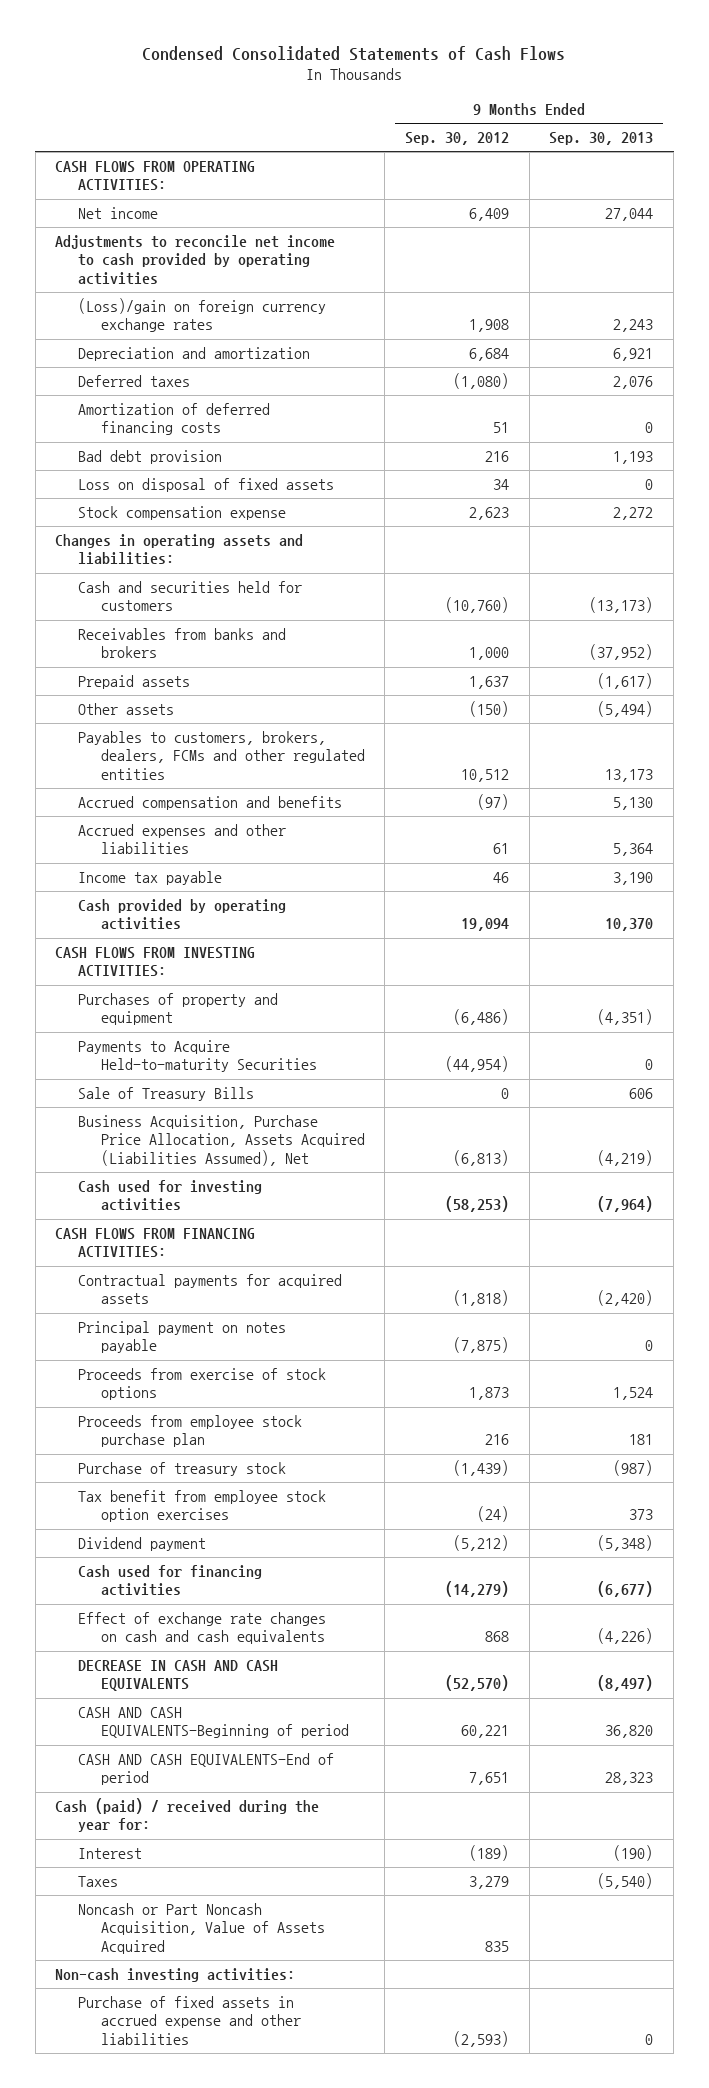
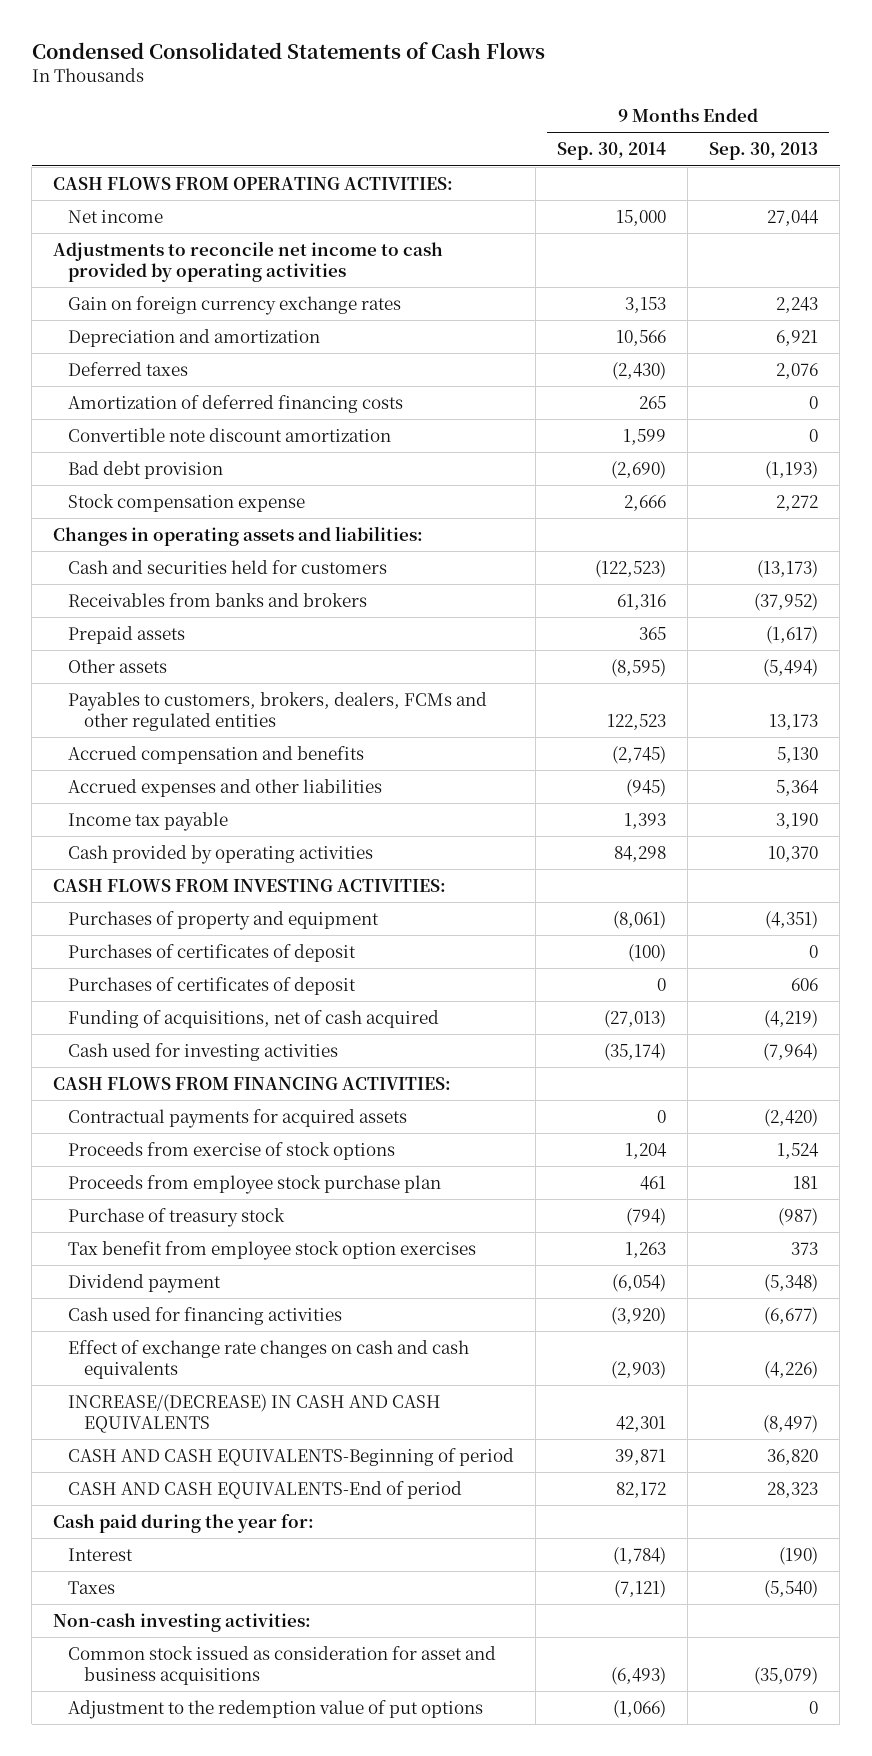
[405,132,510,146] Sep. 30, 2012 -> none
none -> [557,142,667,161] Sep. 30, 2014
[77,298,326,333] (Loss)/gain on foreign currency exchange rates -> [68,295,402,315] Gain on foreign currency exchange rates
[77,478,334,493] Loss on disposal of fixed assets -> none
none -> [68,427,392,442] Convertible note discount amortization
[613,451,654,465] 1,193 -> [765,460,819,479] (1,193)
[77,1040,317,1073] Payments to Acquire Held-to-maturity Securities -> none
none -> [68,943,357,962] Purchases of certificates of deposit
[77,1087,254,1102] Sale of Treasury Bills -> [68,976,357,995] Purchases of certificates of deposit
[77,1115,365,1166] Business Acquisition, Purchase Price Allocation, Assets Acquired (Liabilities Assumed), Net -> [68,1009,440,1028] Funding of acquisitions, net of cash acquired
[77,1321,286,1354] Principal payment on notes payable -> none
[77,1660,278,1692] DECREASE IN CASH AND CASH EQUIVALENTS -> [68,1393,442,1433] INCREASE/(DECREASE) IN CASH AND CASH EQUIVALENTS
[55,1798,320,1833] Cash (paid) / received during the year for: -> [53,1513,315,1533] Cash paid during the year for:
[77,1903,325,1954] Noncash or Part Noncash Acquisition, Value of Assets Acquired -> none
[77,1996,301,2045] Purchase of fixed assets in accrued expense and other liabilities -> none
none -> [68,1645,497,1685] Common stock issued as consideration for asset and business acquisitions
none -> [68,1699,484,1719] Adjustment to the redemption value of put options

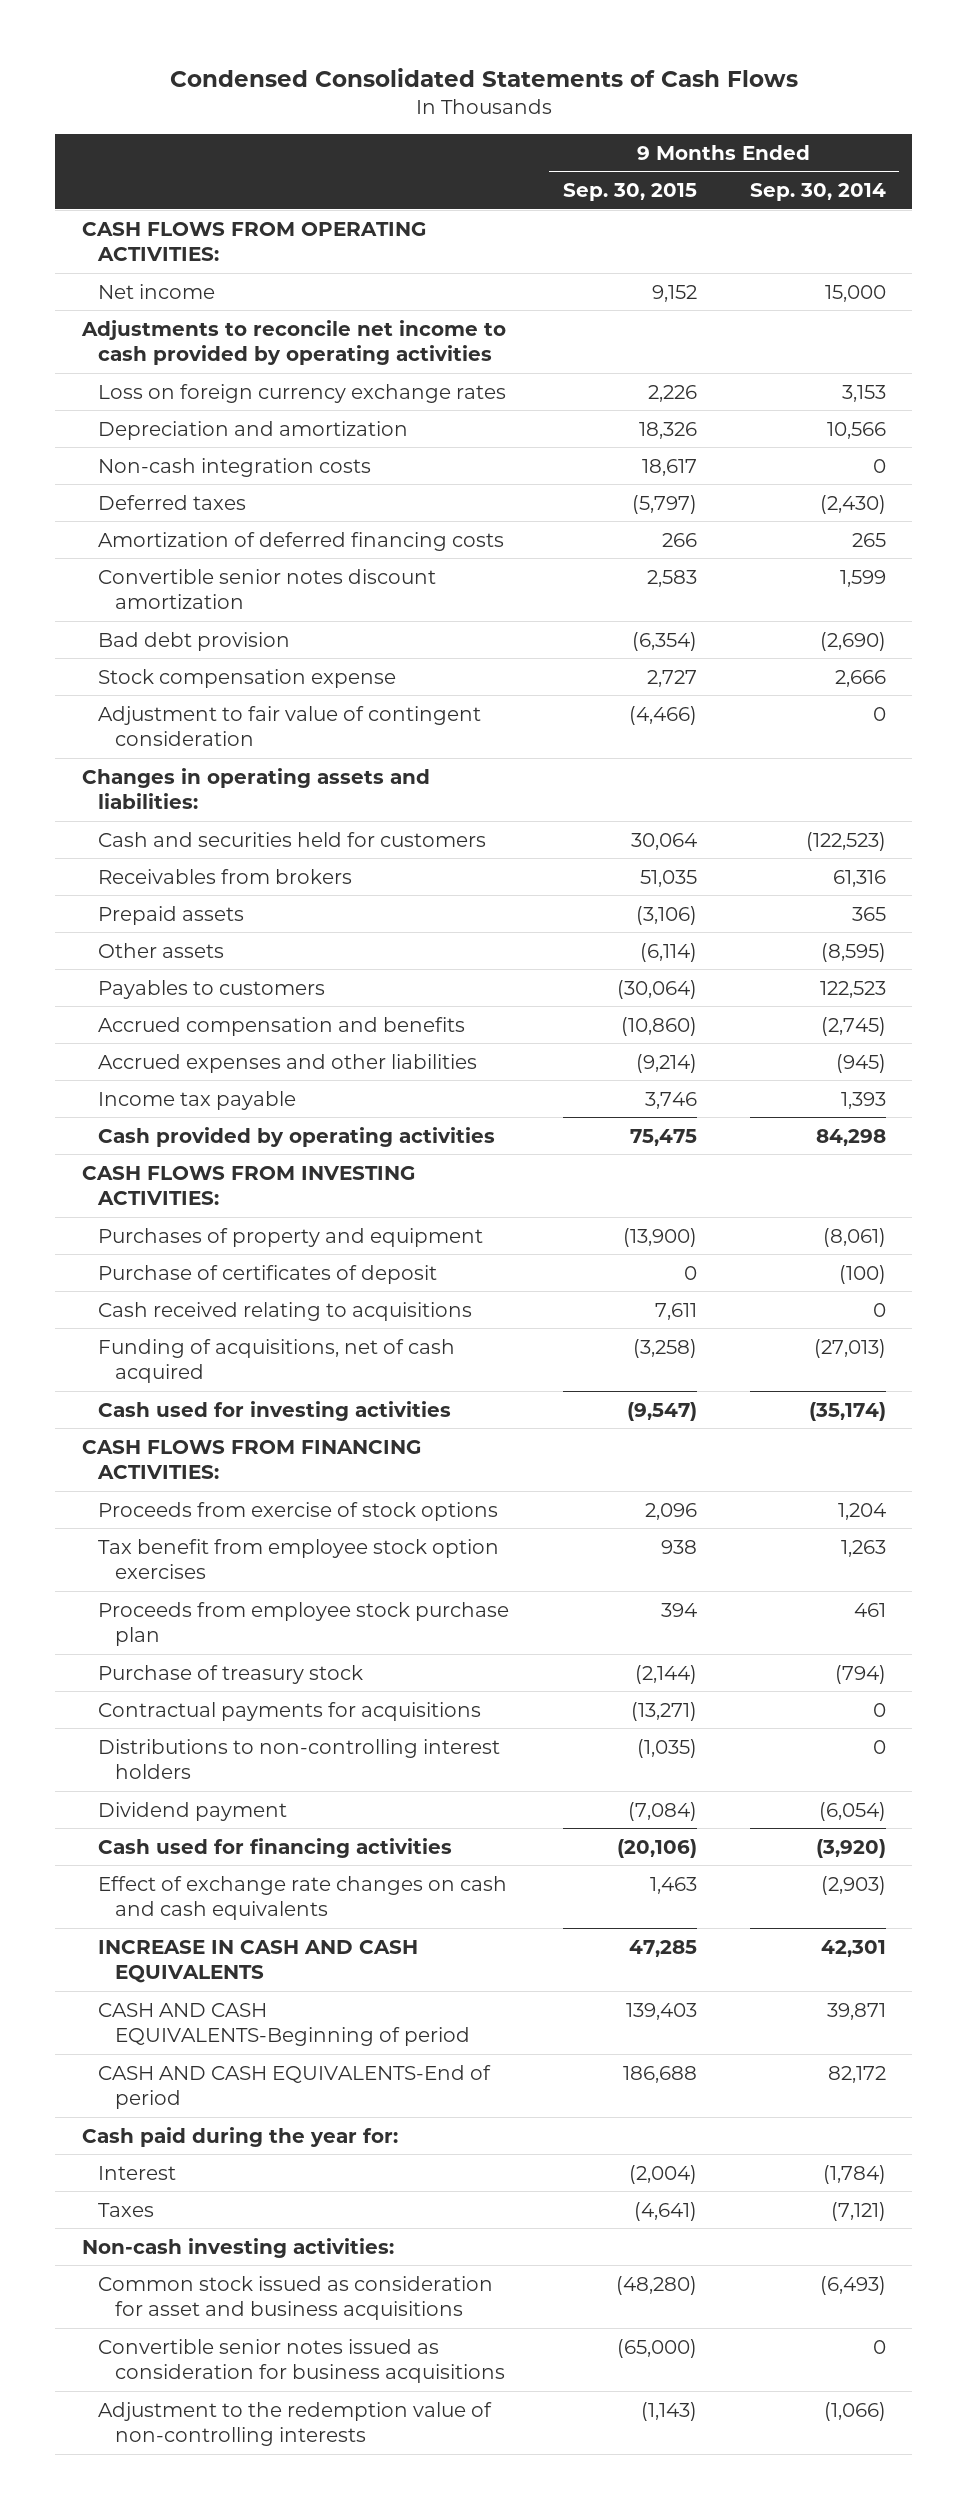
[709,142,819,161] Sep. 30, 2013 -> none
none -> [562,183,697,202] Sep. 30, 2015
[68,295,402,315] Gain on foreign currency exchange rates -> [98,383,507,403] Loss on foreign currency exchange rates
none -> [98,457,372,477] Non-cash integration costs
[68,427,392,442] Convertible note discount amortization -> [98,568,437,610] Convertible senior notes discount amortization
none -> [98,705,482,747] Adjustment to fair value of contingent consideration
[68,592,368,607] Receivables from banks and brokers -> [98,868,353,884] Receivables from brokers
[68,691,488,731] Payables to customers, brokers, dealers, FCMs and other regulated entities -> [98,979,326,999] Payables to customers
[68,976,357,995] Purchases of certificates of deposit -> none
[68,943,357,962] Purchases of certificates of deposit -> [98,1264,438,1284] Purchase of certificates of deposit
none -> [98,1301,473,1321] Cash received relating to acquisitions
[68,1108,408,1128] Contractual payments for acquired assets -> none
[68,1240,477,1260] Tax benefit from employee stock option exercises -> [98,1538,500,1580] Tax benefit from employee stock option exercises
none -> [98,1701,482,1721] Contractual payments for acquisitions
none -> [98,1738,501,1780] Distributions to non-controlling interest holders
[68,1393,442,1433] INCREASE/(DECREASE) IN CASH AND CASH EQUIVALENTS -> [98,1939,419,1984] INCREASE IN CASH AND CASH EQUIVALENTS
none -> [98,2338,505,2384] Convertible senior notes issued as consideration for business acquisitions
[68,1699,484,1719] Adjustment to the redemption value of put options -> [98,2401,493,2447] Adjustment to the redemption value of non-controlling interests

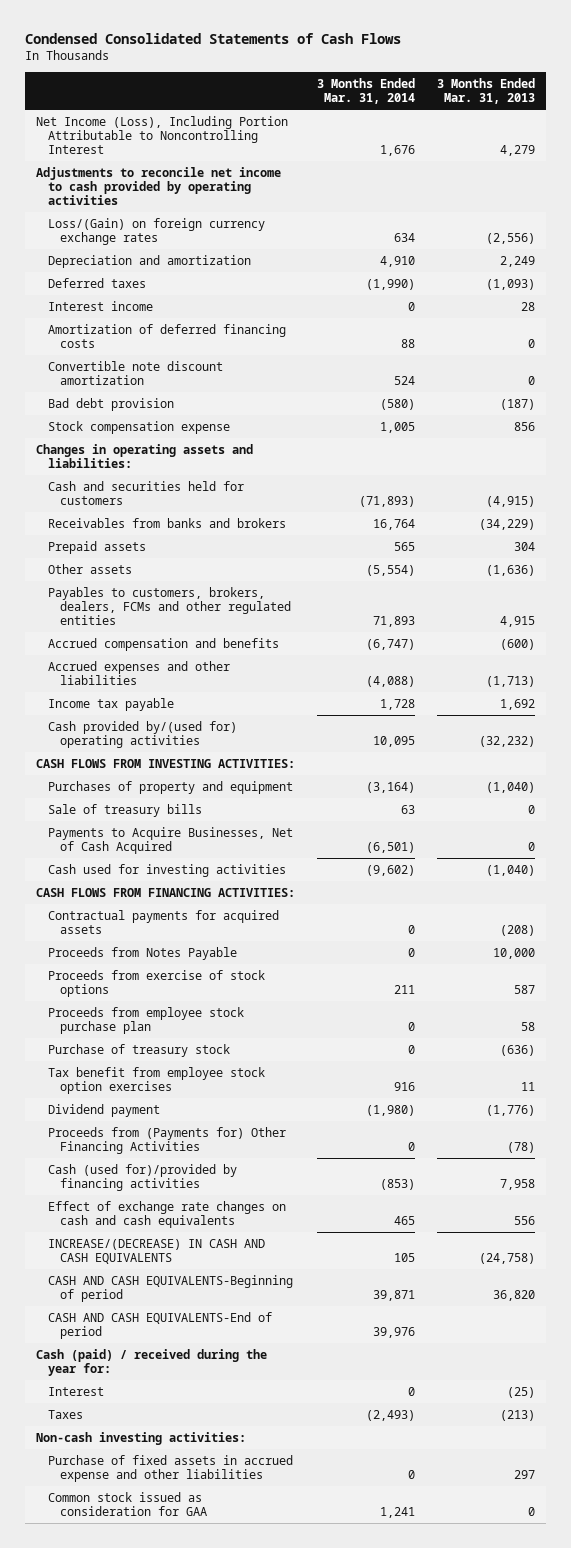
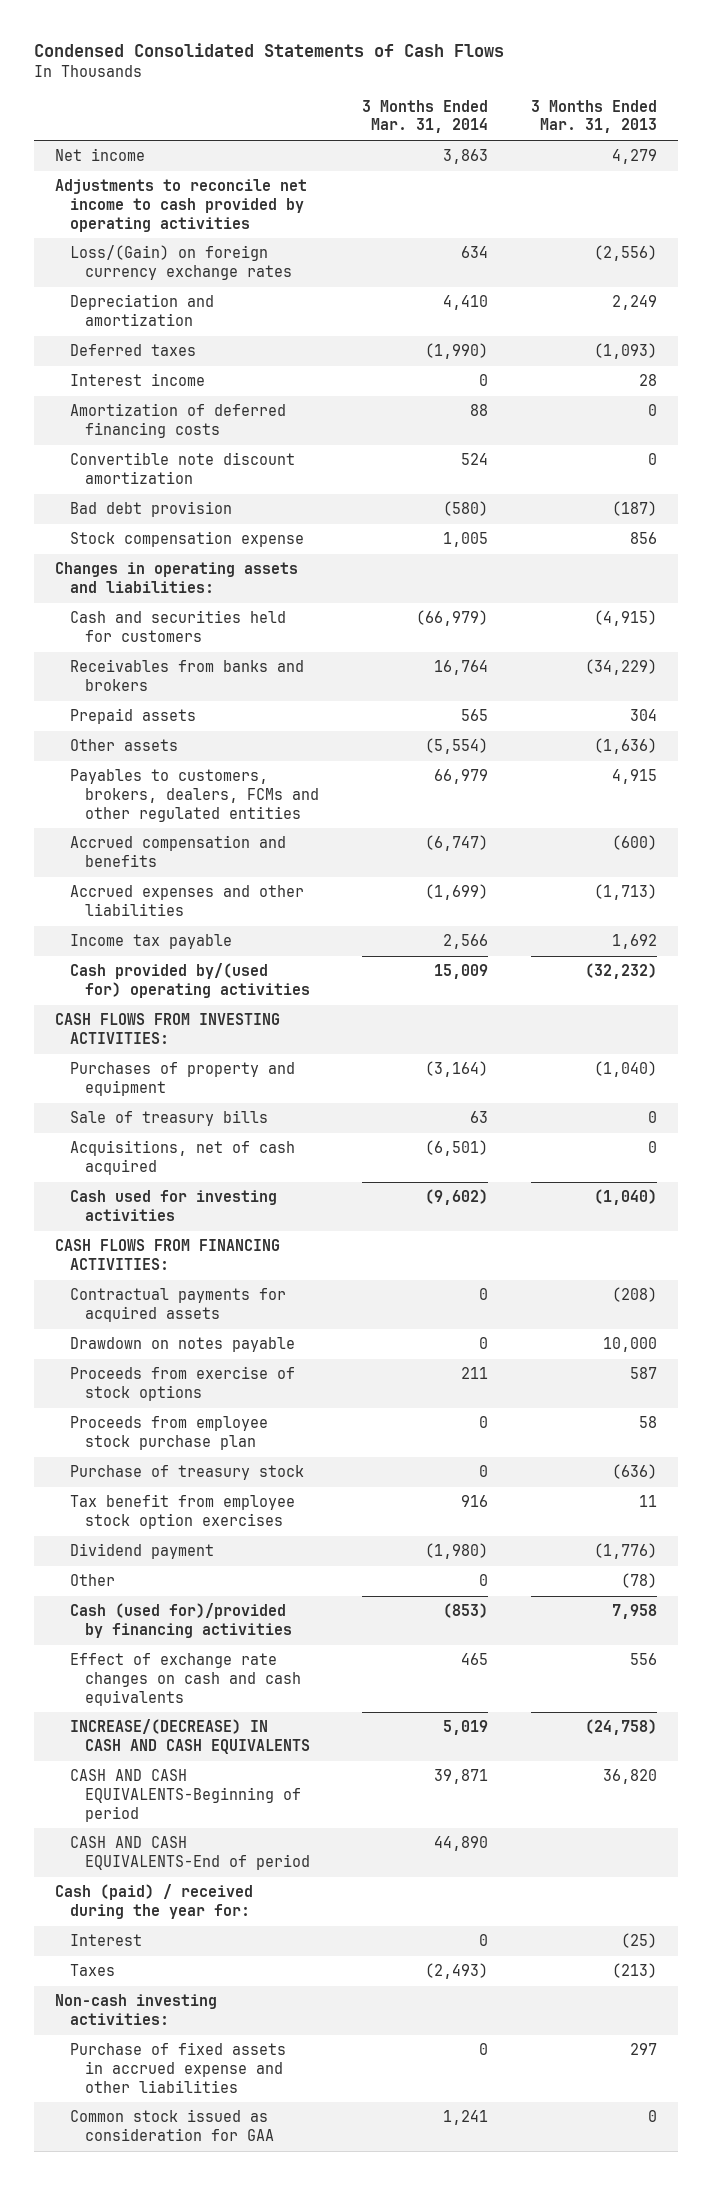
[35,115,288,155] Net Income (Loss), Including Portion Attributable to Noncontrolling Interest -> [55,148,146,162] Net income
[379,145,415,157] 1,676 -> [443,149,489,165] 3,863
[379,255,415,267] 4,910 -> [443,295,489,311] 4,410
[358,495,415,507] (71,893) -> [416,610,489,627] (66,979)
[372,616,415,628] 71,893 -> [434,769,489,785] 66,979
[365,675,415,687] (4,088) -> [425,884,489,901] (1,699)
[379,698,415,710] 1,728 -> [443,934,489,950] 2,566
[372,735,415,747] 10,095 -> [434,964,489,980] 15,009
[47,826,293,854] Payments to Acquire Businesses, Net of Cash Acquired -> [70,1140,296,1176] Acquisitions, net of cash acquired
[47,946,237,960] Proceeds from Notes Payable -> [70,1337,296,1353] Drawdown on notes payable
[47,1126,286,1154] Proceeds from (Payments for) Other Financing Activities -> [70,1574,116,1587] Other
[393,1252,415,1262] 105 -> [443,1720,489,1736] 5,019
[372,1326,415,1338] 39,976 -> [434,1836,489,1852] 44,890

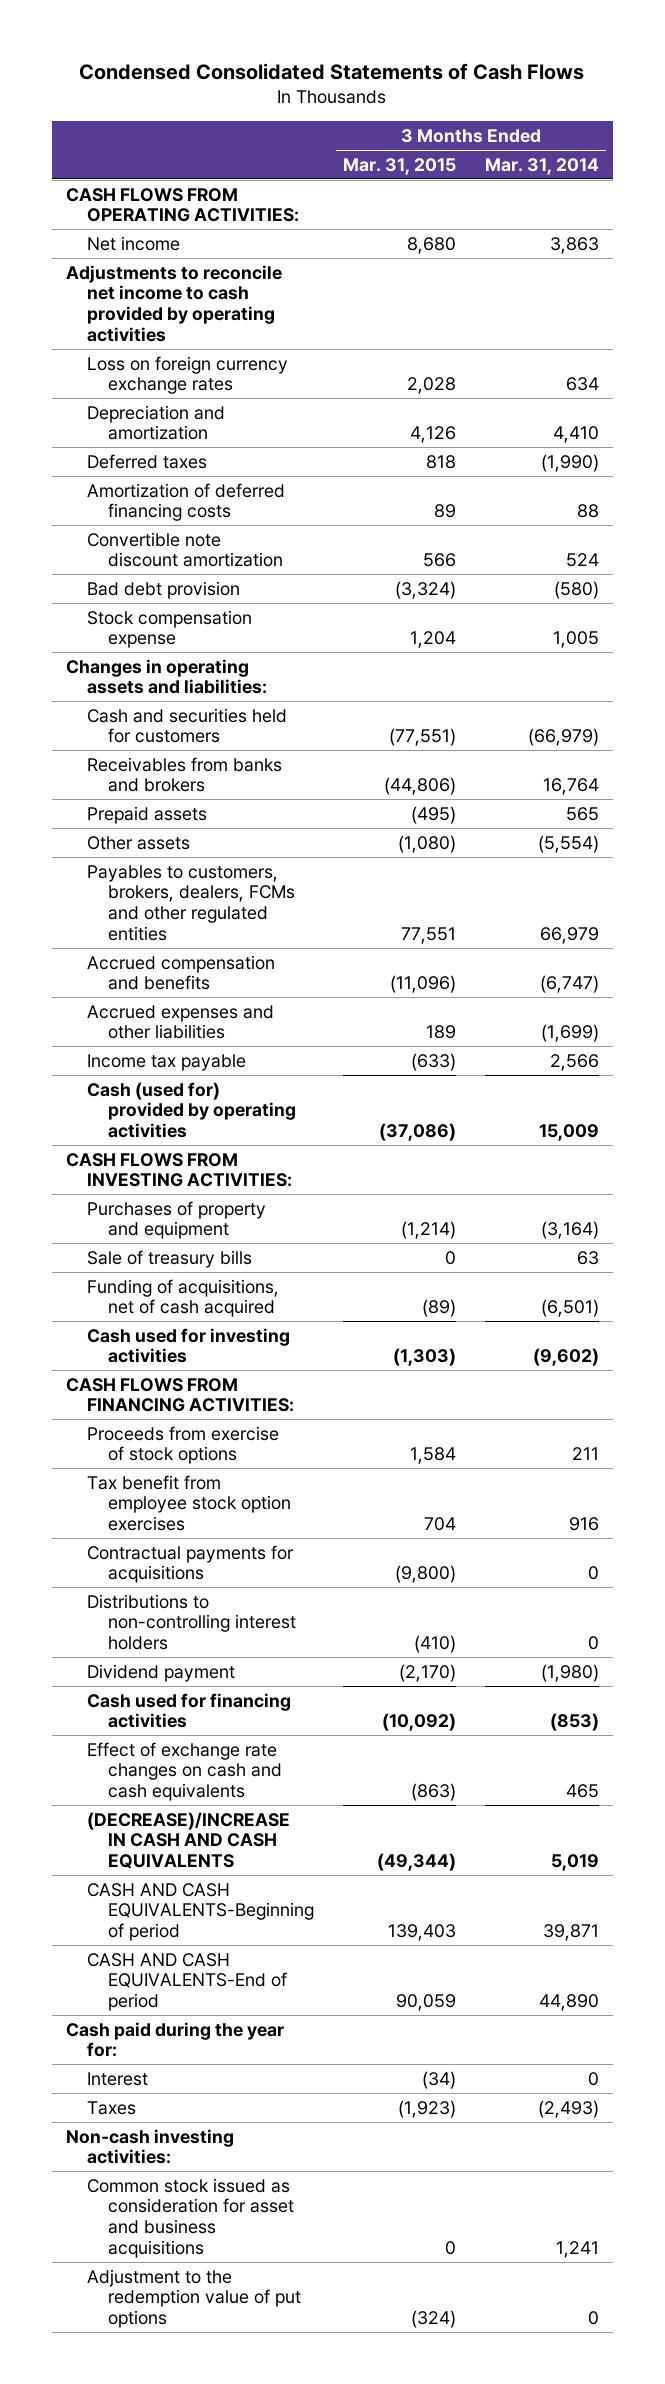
[530,99,657,134] 3 Months Ended Mar. 31, 2013 -> none
none -> [343,157,457,175] Mar. 31, 2015
none -> [66,187,300,223] CASH FLOWS FROM OPERATING ACTIVITIES:
[70,245,293,281] Loss/(Gain) on foreign currency exchange rates -> [87,355,289,395] Loss on foreign currency exchange rates
[70,373,206,387] Interest income -> none
[70,963,311,999] Cash provided by/(used for) operating activities -> [87,1081,297,1139] Cash (used for) provided by operating activities
[70,1140,296,1176] Acquisitions, net of cash acquired -> [87,1278,280,1318] Funding of acquisitions, net of cash acquired
[70,1288,287,1323] Contractual payments for acquired assets -> none
[70,1337,296,1353] Drawdown on notes payable -> none
[70,1416,269,1451] Proceeds from employee stock purchase plan -> none
[70,1465,305,1481] Purchase of treasury stock -> none
none -> [87,1544,295,1584] Contractual payments for acquisitions
none -> [87,1593,297,1651] Distributions to non-controlling interest holders
[70,1574,116,1587] Other -> none
[70,1603,293,1639] Cash (used for)/provided by financing activities -> [87,1692,292,1729] Cash used for financing activities
[70,1719,311,1755] INCREASE/(DECREASE) IN CASH AND CASH EQUIVALENTS -> [87,1811,291,1870] (DECREASE)/INCREASE IN CASH AND CASH EQUIVALENTS
[55,1884,254,1920] Cash (paid) / received during the year for: -> [66,2021,285,2058] Cash paid during the year for:
[70,2042,287,2093] Purchase of fixed assets in accrued expense and other liabilities -> none
[70,2109,275,2142] Common stock issued as consideration for GAA -> [87,2177,295,2258] Common stock issued as consideration for asset and business acquisitions
none -> [87,2268,302,2329] Adjustment to the redemption value of put options

